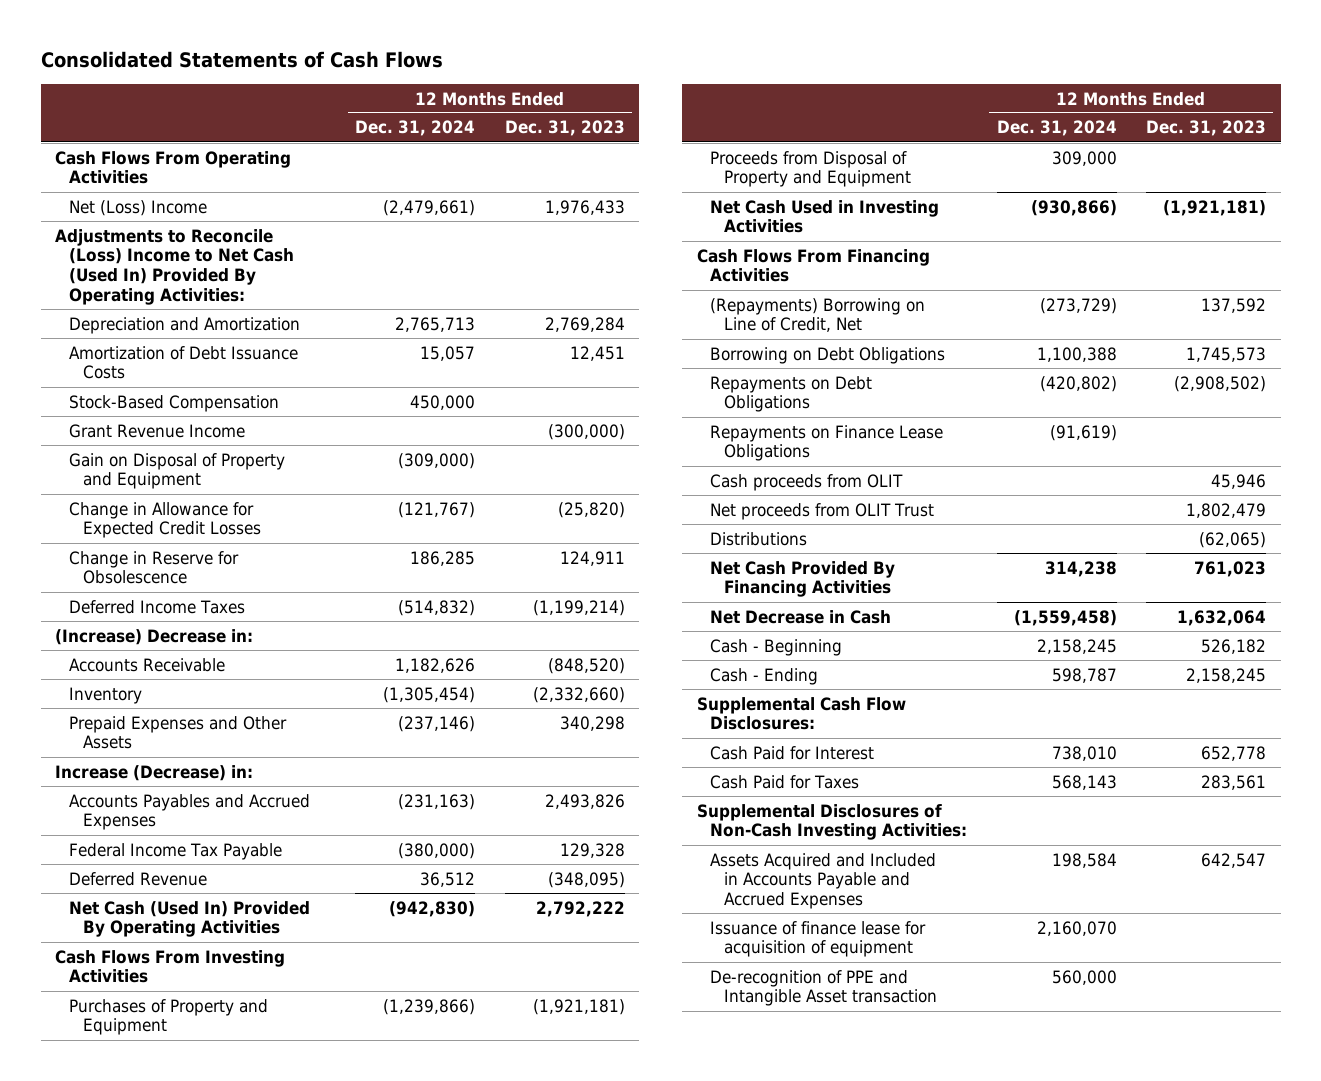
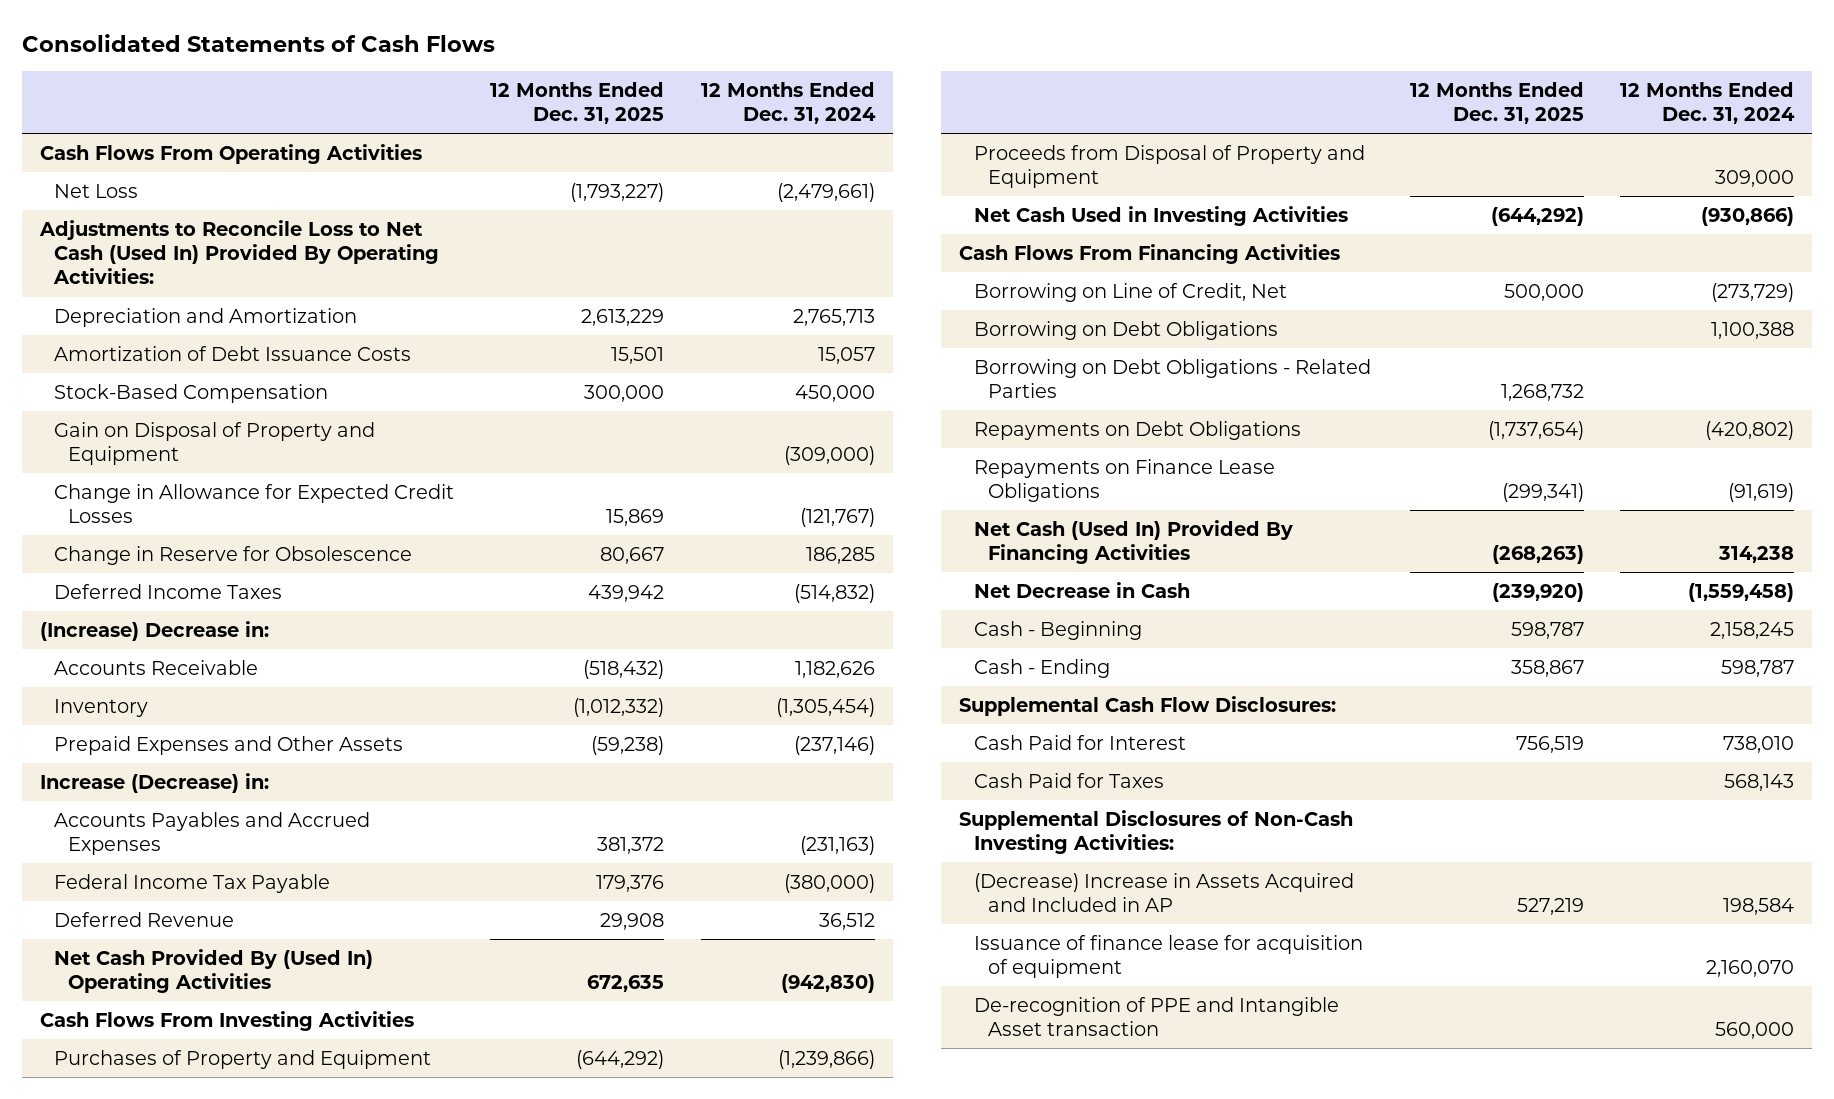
[504,120,625,137] Dec. 31, 2023 -> none
none -> [490,81,665,125] 12 Months Ended Dec. 31, 2025
[68,199,207,216] Net (Loss) Income -> [53,183,138,198] Net Loss
[55,228,294,306] Adjustments to Reconcile (Loss) Income to Net Cash (Used In) Provided By Operating Activities: -> [38,219,439,285] Adjustments to Reconcile Loss to Net Cash (Used In) Provided By Operating Activities:
[68,423,245,438] Grant Revenue Income -> none
[68,900,310,938] Net Cash (Used In) Provided By Operating Activities -> [53,948,373,994] Net Cash Provided By (Used In) Operating Activities
[710,297,926,333] (Repayments) Borrowing on Line of Credit, Net -> [973,282,1287,302] Borrowing on Line of Credit, Net
none -> [973,358,1371,399] Borrowing on Debt Obligations - Related Parties
[710,473,904,491] Cash proceeds from OLIT -> none
[710,502,935,520] Net proceeds from OLIT Trust -> none
[710,531,808,546] Distributions -> none
[710,560,896,598] Net Cash Provided By Financing Activities -> [973,519,1293,565] Net Cash (Used In) Provided By Financing Activities
[710,852,937,910] Assets Acquired and Included in Accounts Payable and Accrued Expenses -> [973,872,1354,913] (Decrease) Increase in Assets Acquired and Included in AP

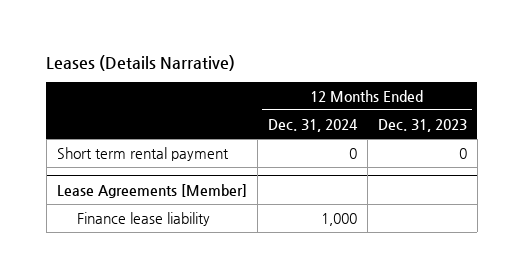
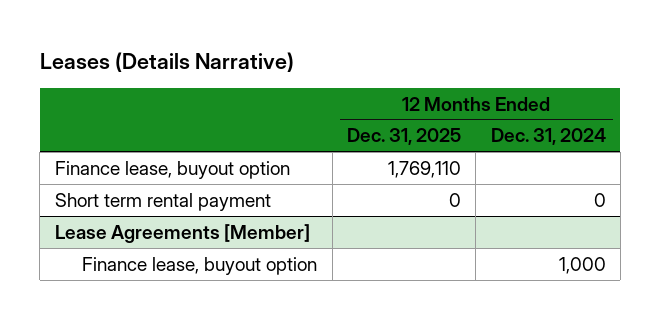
[377,119,467,133] Dec. 31, 2023 -> none
none -> [347,128,462,146] Dec. 31, 2025
none -> [54,160,290,179] Finance lease, buyout option
[77,212,211,227] Finance lease liability -> [82,256,318,275] Finance lease, buyout option

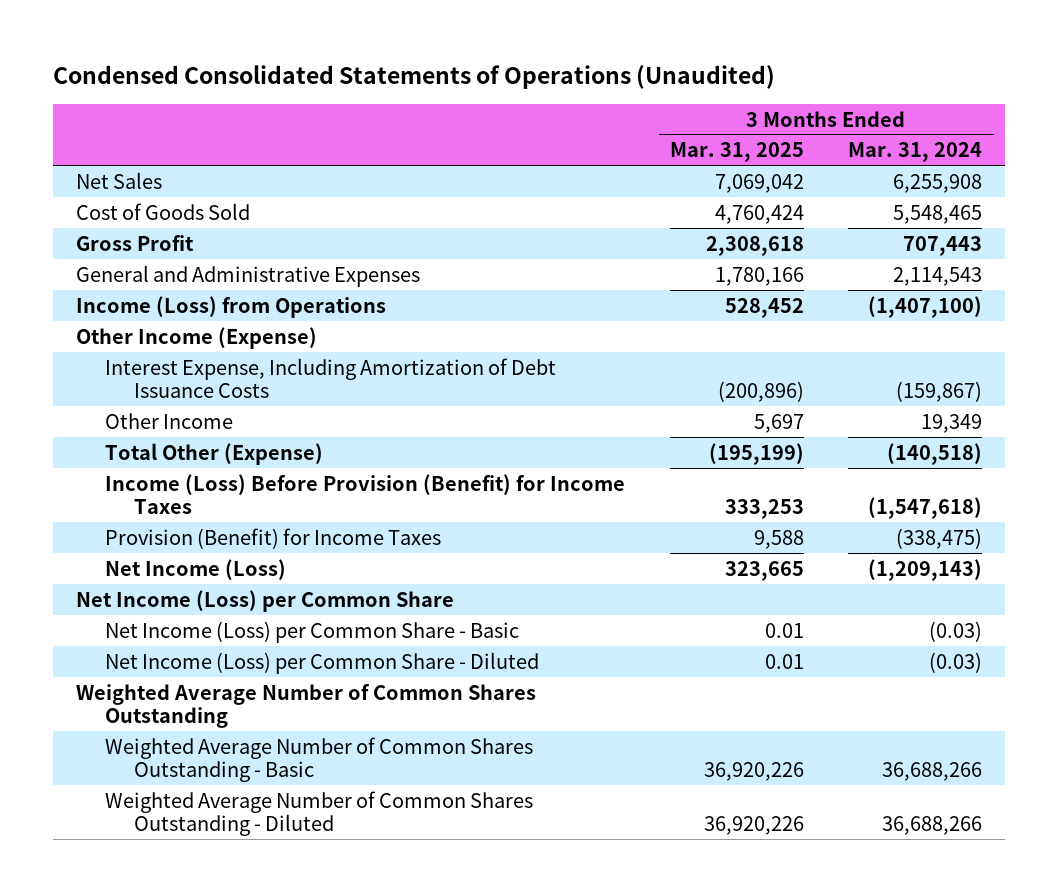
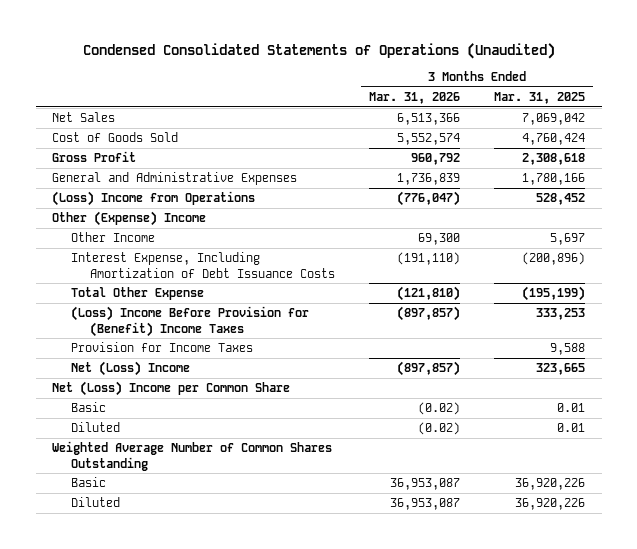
[848,142,983,163] Mar. 31, 2024 -> none
none -> [369,92,461,105] Mar. 31, 2026
[75,295,386,318] Income (Loss) from Operations -> [52,191,256,207] (Loss) Income from Operations
[75,326,317,349] Other Income (Expense) -> [52,211,207,227] Other (Expense) Income
[105,357,557,398] Interest Expense, Including Amortization of Debt Issuance Costs -> [71,252,336,278] Interest Expense, Including Amortization of Debt Issuance Costs
[105,442,324,465] Total Other (Expense) -> [71,287,205,301] Total Other Expense
[105,473,626,514] Income (Loss) Before Provision (Benefit) for Income Taxes -> [71,306,310,337] (Loss) Income Before Provision for (Benefit) Income Taxes
[105,527,442,549] Provision (Benefit) for Income Taxes -> [71,342,254,353] Provision for Income Taxes
[105,558,287,580] Net Income (Loss) -> [71,361,191,377] Net (Loss) Income
[75,589,454,612] Net Income (Loss) per Common Share -> [52,381,291,397] Net (Loss) Income per Common Share
[105,620,520,643] Net Income (Loss) per Common Share - Basic -> [71,402,107,413] Basic
[105,651,540,674] Net Income (Loss) per Common Share - Diluted -> [71,422,121,433] Diluted
[105,736,534,782] Weighted Average Number of Common Shares Outstanding - Basic -> [71,477,107,488] Basic
[105,790,534,836] Weighted Average Number of Common Shares Outstanding - Diluted -> [71,497,121,508] Diluted

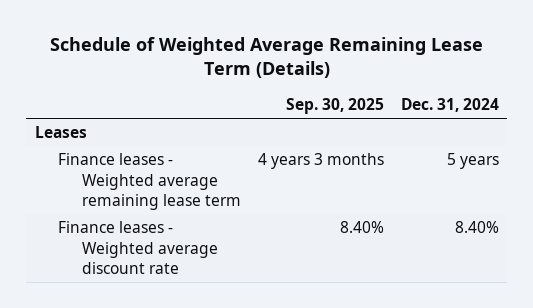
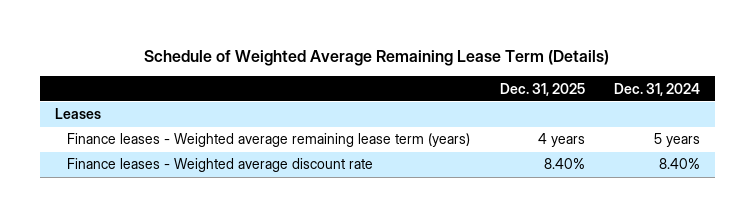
[285,98,384,115] Sep. 30, 2025 -> none
none -> [499,82,585,96] Dec. 31, 2025
[58,153,242,211] Finance leases - Weighted average remaining lease term -> [67,133,471,148] Finance leases - Weighted average remaining lease term (years)

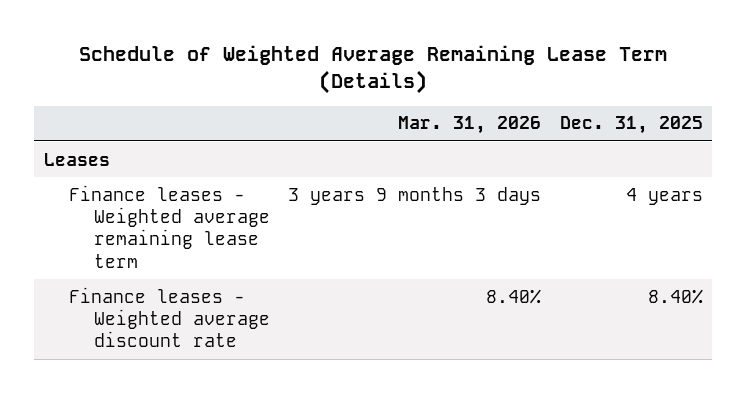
[613,82,700,96] Dec. 31, 2024 -> none
none -> [398,116,542,135] Mar. 31, 2026
[67,133,471,148] Finance leases - Weighted average remaining lease term (years) -> [68,184,270,268] Finance leases - Weighted average remaining lease term

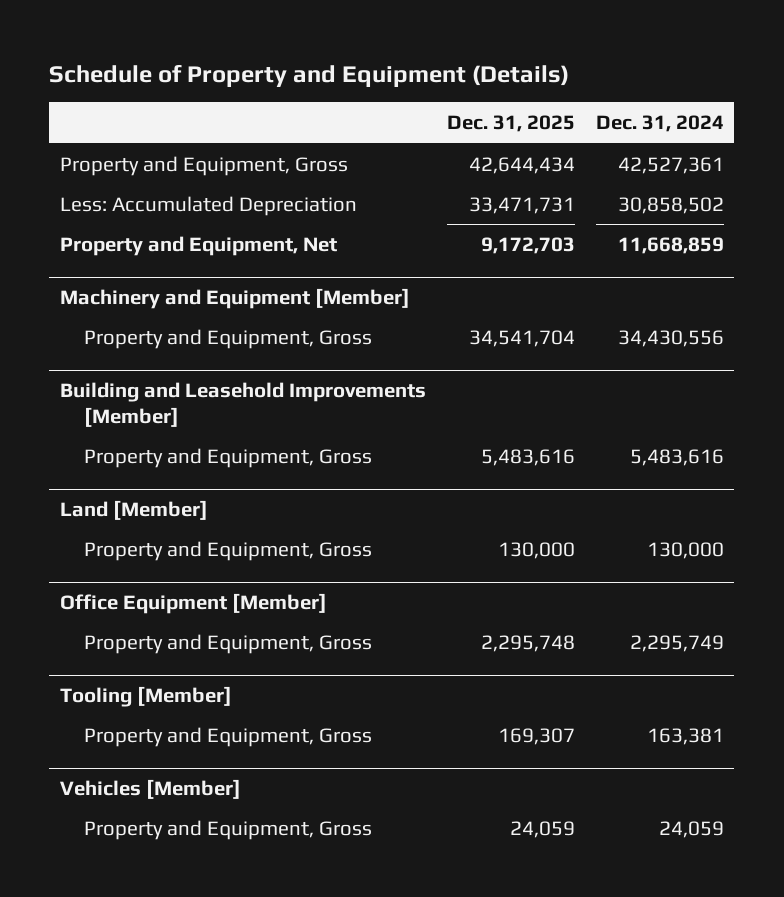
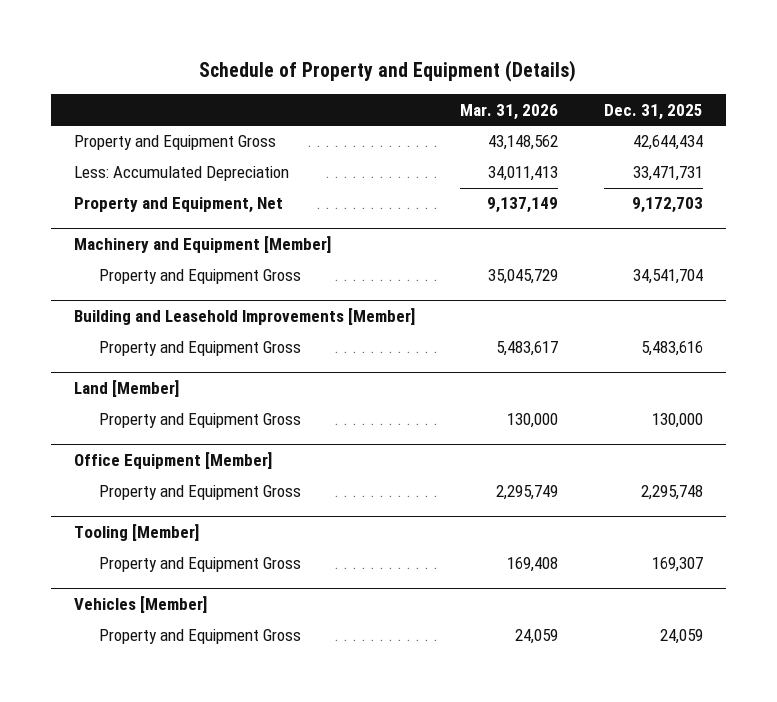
[595,115,724,133] Dec. 31, 2024 -> none
none -> [460,103,559,120] Mar. 31, 2026
[59,155,348,176] Property and Equipment, Gross -> [73,135,276,151] Property and Equipment Gross
[84,328,373,349] Property and Equipment, Gross -> [99,269,302,285] Property and Equipment Gross
[84,447,373,468] Property and Equipment, Gross -> [99,341,302,357] Property and Equipment Gross
[84,540,373,561] Property and Equipment, Gross -> [99,413,302,429] Property and Equipment Gross
[84,633,373,654] Property and Equipment, Gross -> [99,485,302,501] Property and Equipment Gross
[84,726,373,747] Property and Equipment, Gross -> [99,557,302,573] Property and Equipment Gross
[84,819,373,840] Property and Equipment, Gross -> [99,629,302,645] Property and Equipment Gross

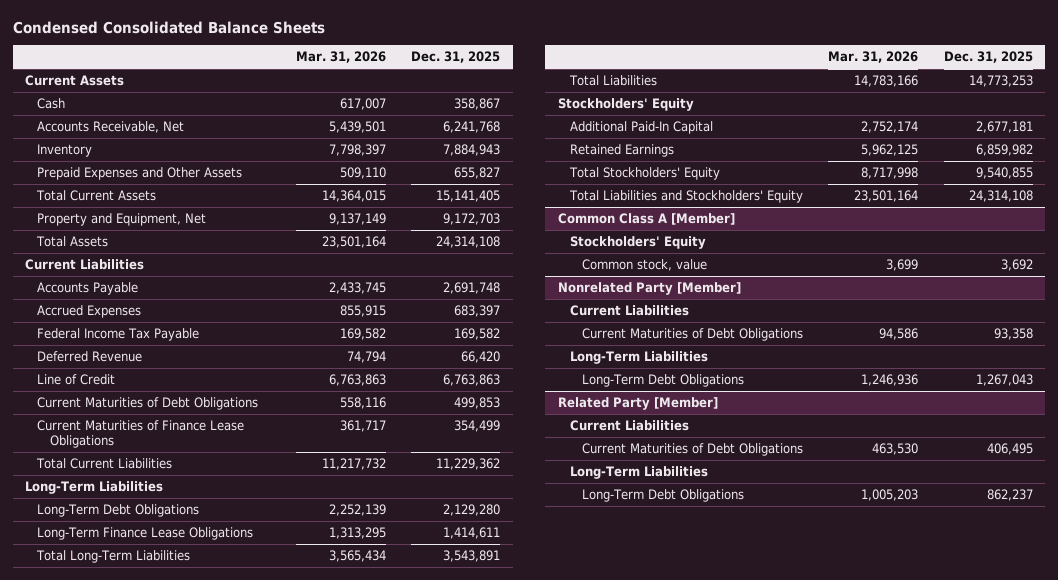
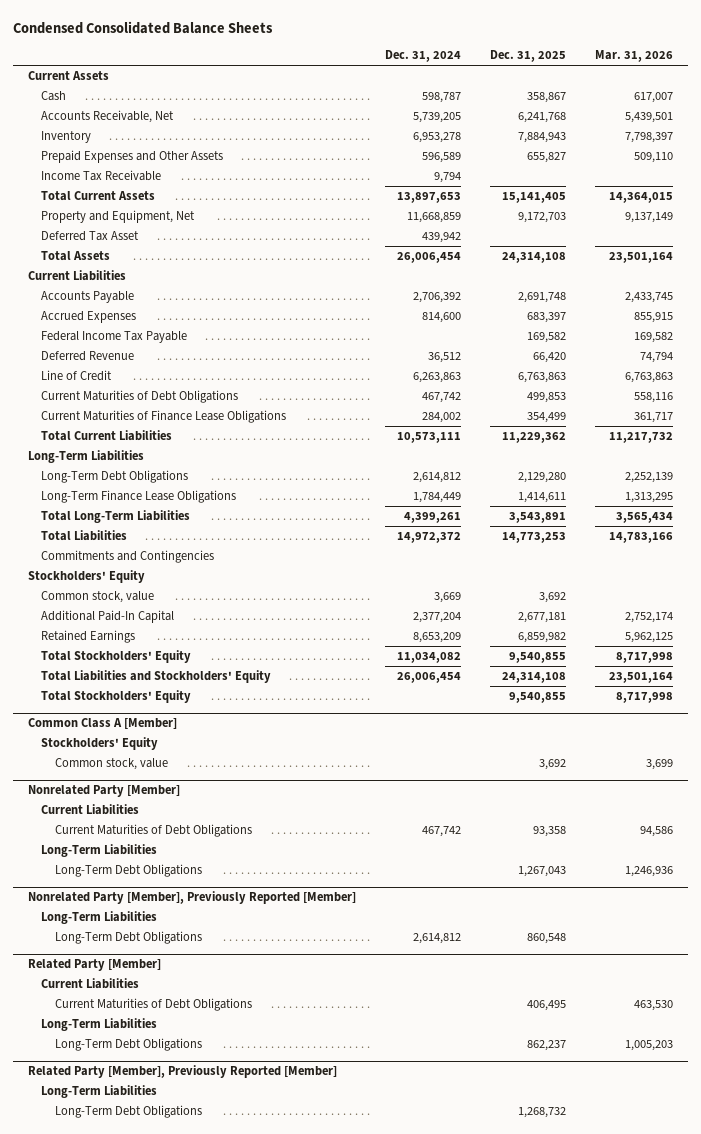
none -> [384,50,461,63] Dec. 31, 2024
none -> [41,170,162,182] Income Tax Receivable
none -> [41,231,140,242] Deferred Tax Asset
none -> [41,550,215,564] Commitments and Contingencies
none -> [41,591,155,604] Common stock, value
none -> [41,690,192,704] Total Stockholders' Equity
none -> [27,891,356,905] Nonrelated Party [Member], Previously Reported [Member]
none -> [41,911,158,925] Long-Term Liabilities
none -> [54,931,202,945] Long-Term Debt Obligations
none -> [27,1065,337,1079] Related Party [Member], Previously Reported [Member]
none -> [41,1085,158,1099] Long-Term Liabilities
none -> [54,1105,202,1119] Long-Term Debt Obligations

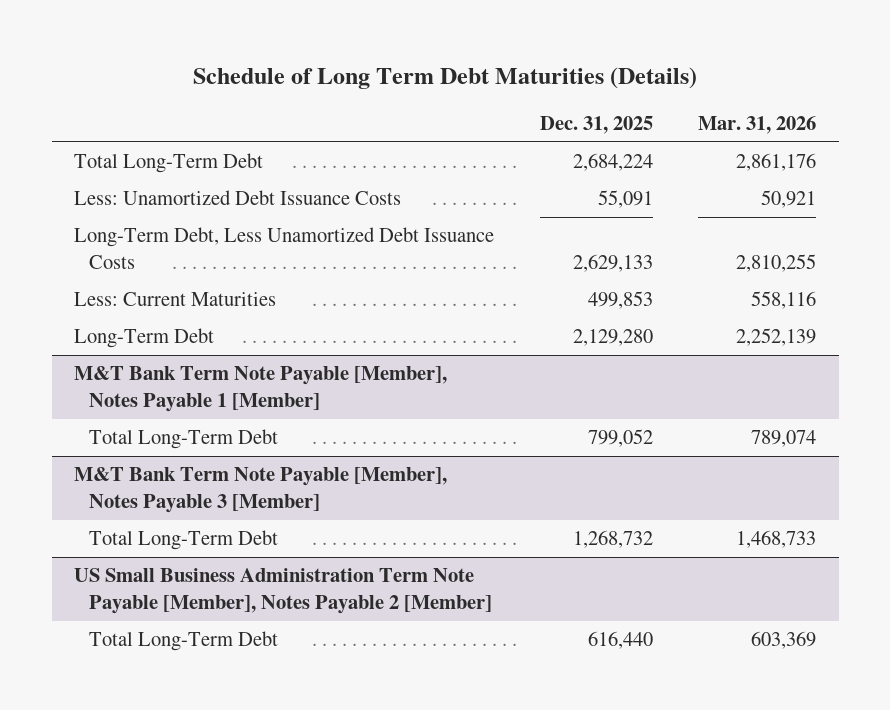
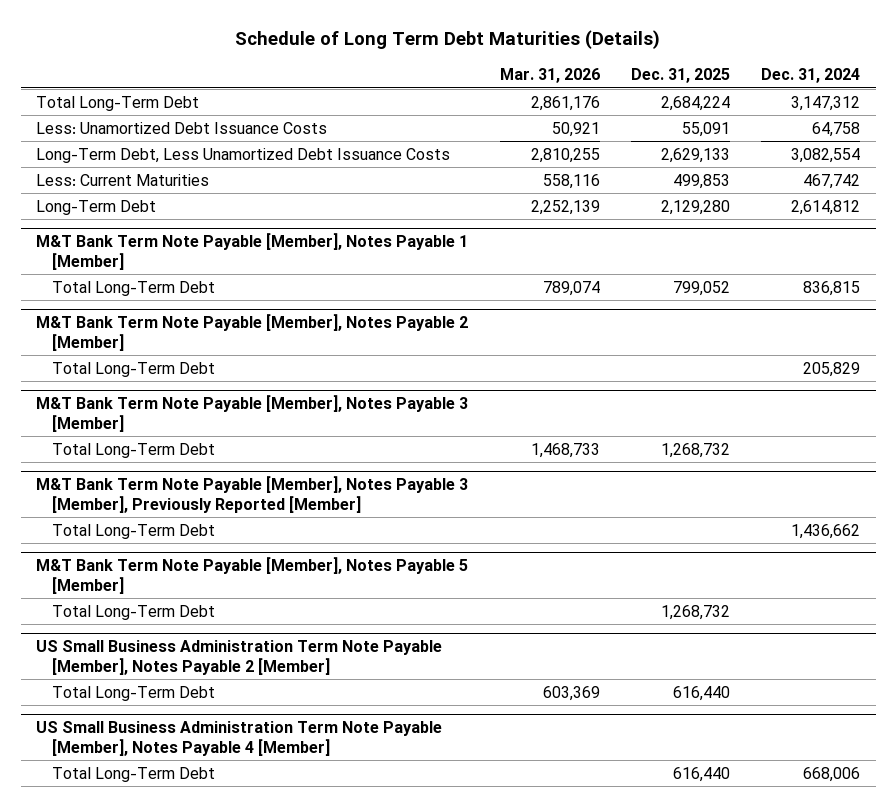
none -> [761,68,861,84] Dec. 31, 2024
none -> [36,314,469,351] M&T Bank Term Note Payable [Member], Notes Payable 2 [Member]
none -> [51,361,215,377] Total Long-Term Debt
none -> [36,476,469,513] M&T Bank Term Note Payable [Member], Notes Payable 3 [Member], Previously Reported [Member]
none -> [51,523,215,539] Total Long-Term Debt
none -> [36,557,469,594] M&T Bank Term Note Payable [Member], Notes Payable 5 [Member]
none -> [51,604,215,620] Total Long-Term Debt
none -> [36,721,443,756] US Small Business Administration Term Note Payable [Member], Notes Payable 4 [Member]
none -> [51,766,215,782] Total Long-Term Debt

